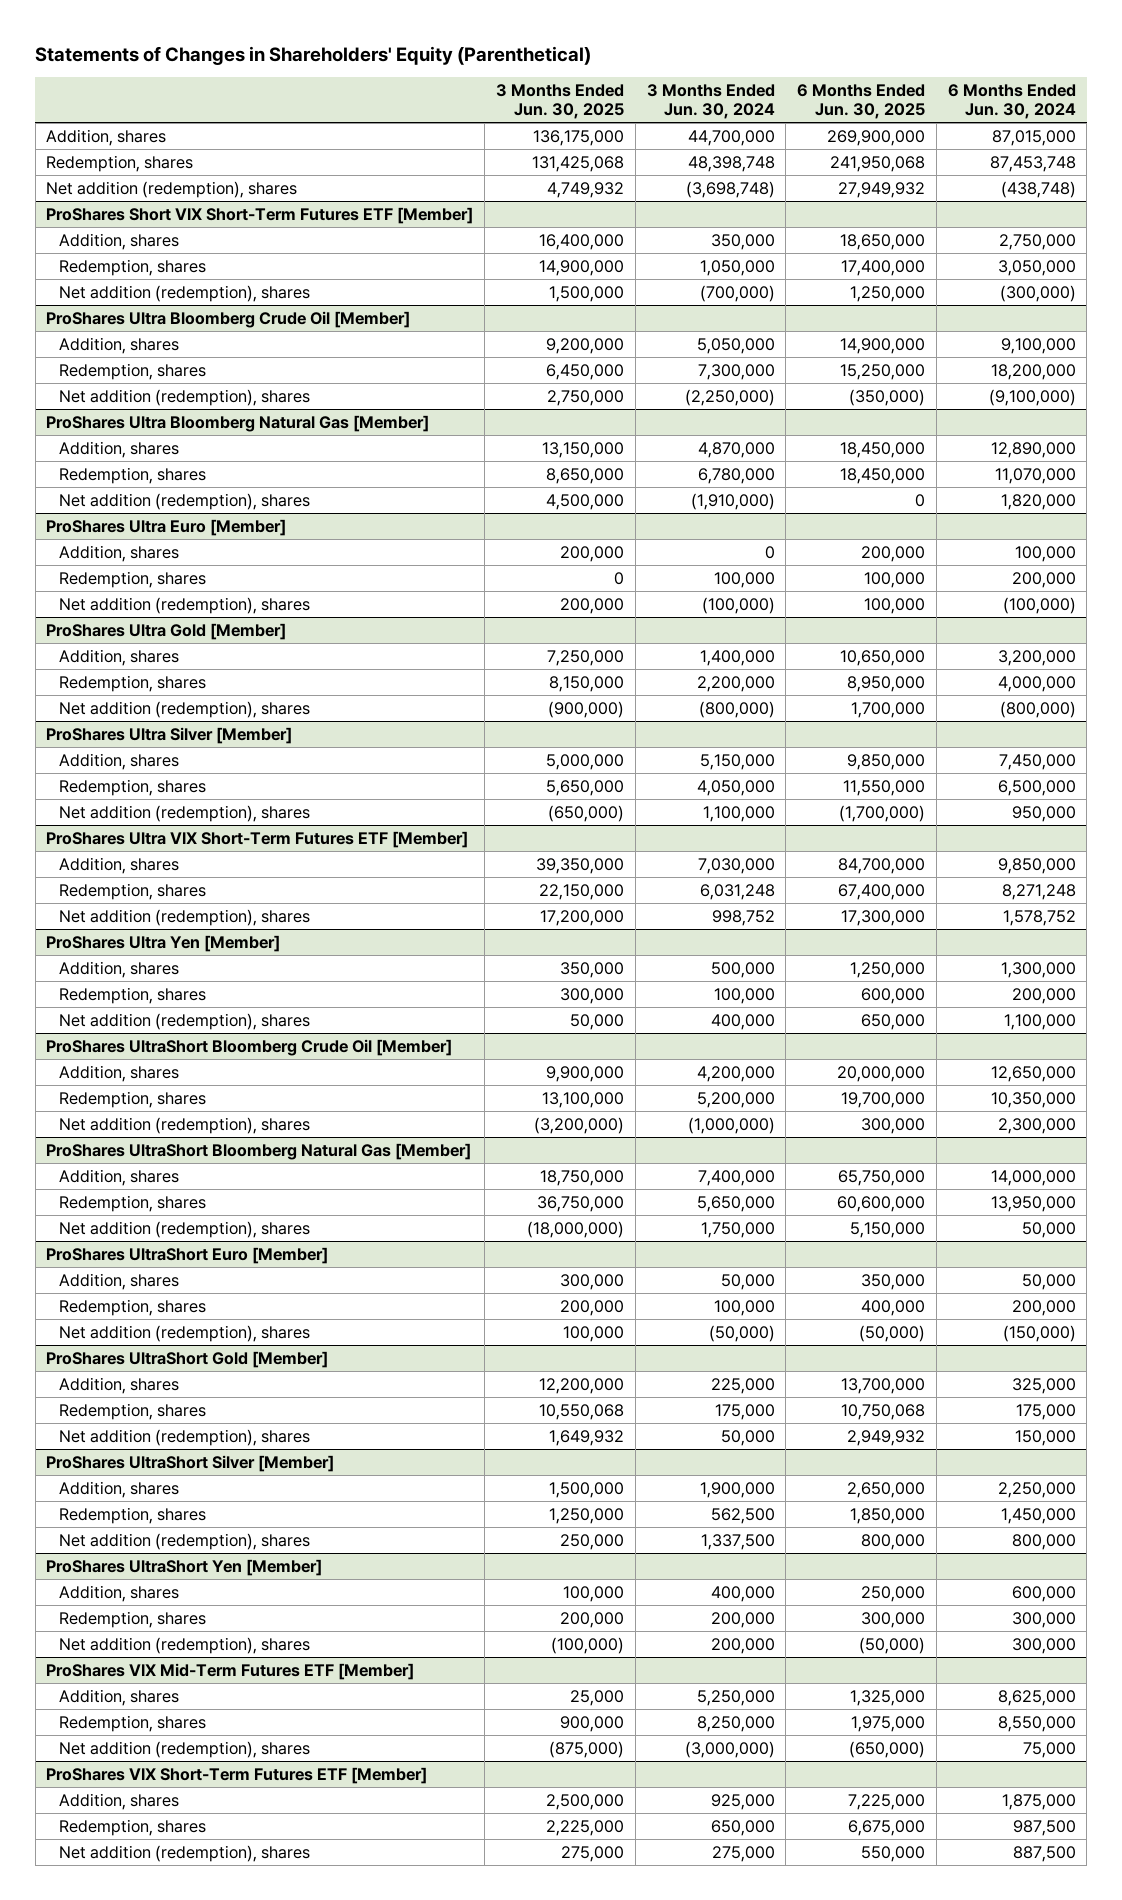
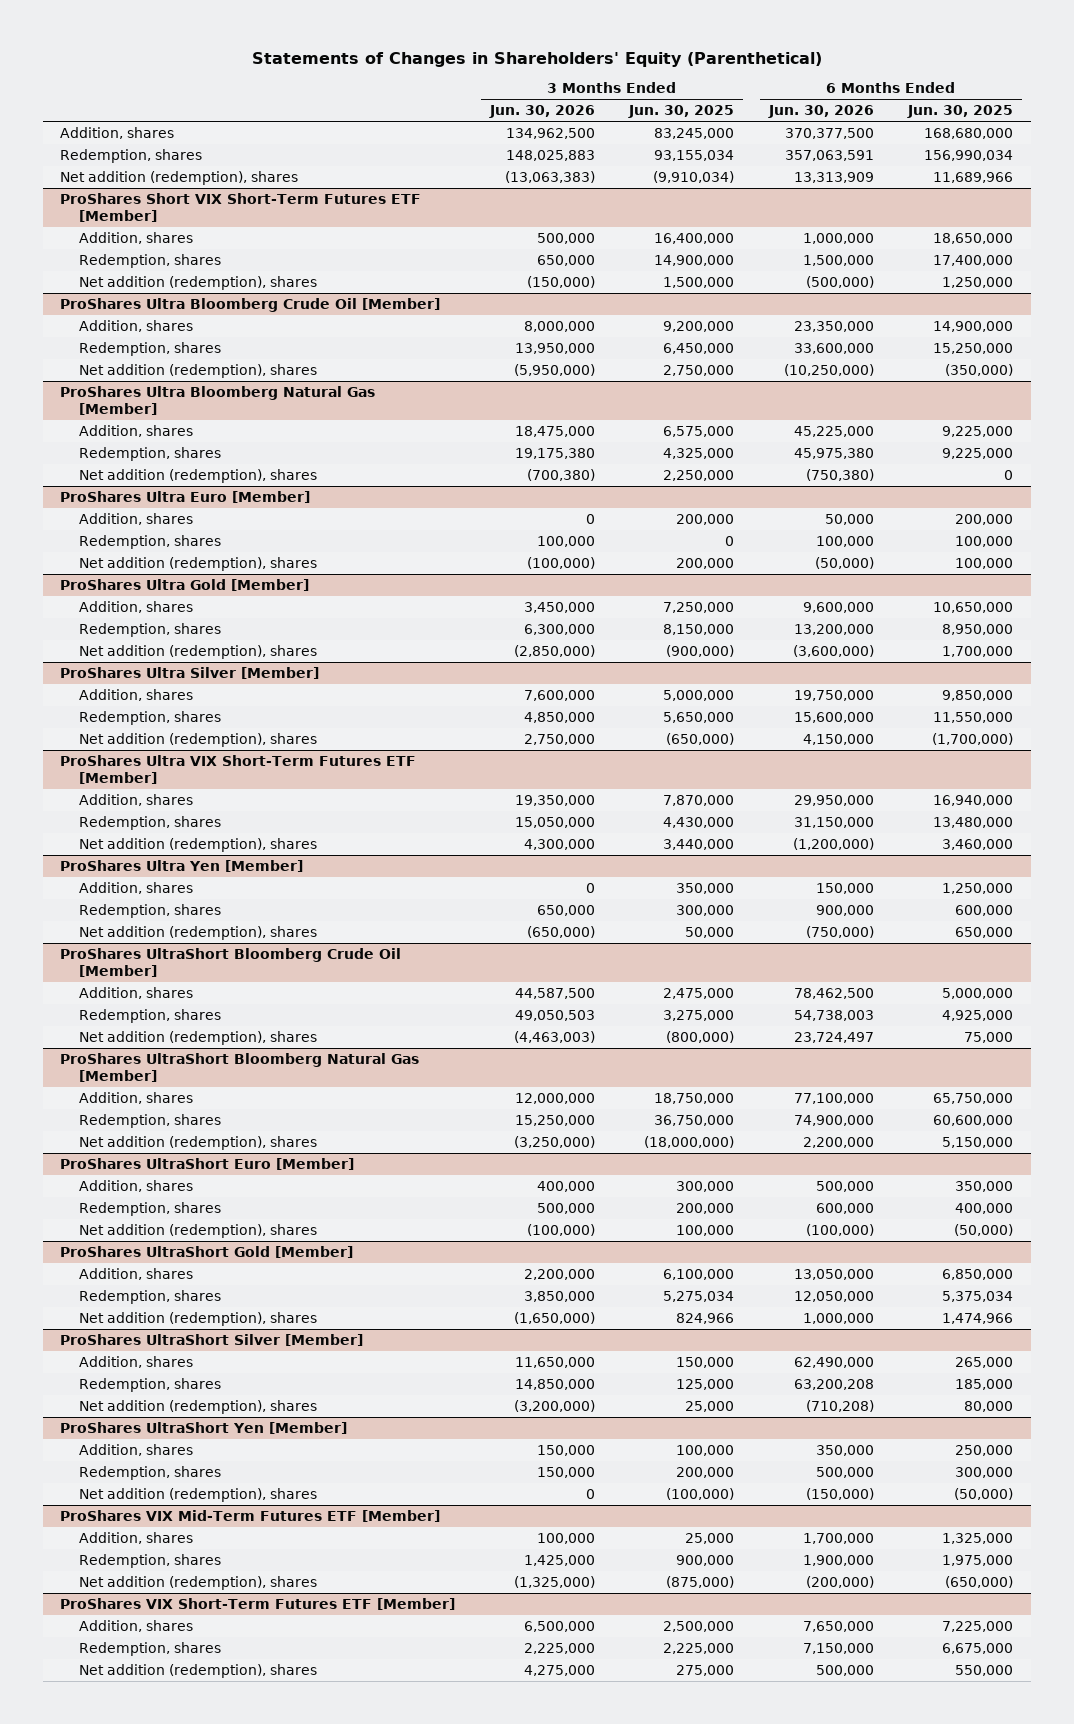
[646,83,775,120] 3 Months Ended Jun. 30, 2024 -> none
[947,83,1076,120] 6 Months Ended Jun. 30, 2024 -> none
none -> [488,105,595,119] Jun. 30, 2026
none -> [767,105,874,119] Jun. 30, 2026
[532,129,624,146] 136,175,000 -> [654,127,735,139] 83,245,000
[827,129,926,146] 269,900,000 -> [924,127,1014,139] 168,680,000
[531,155,624,172] 131,425,068 -> [654,149,735,161] 93,155,034
[830,155,926,172] 241,950,068 -> [924,149,1014,161] 156,990,034
[546,181,624,198] 4,749,932 -> [653,170,735,183] (9,910,034)
[838,181,926,198] 27,949,932 -> [933,171,1014,183] 11,689,966
[541,441,624,458] 13,150,000 -> [663,425,735,437] 6,575,000
[840,441,926,458] 18,450,000 -> [942,425,1014,437] 9,225,000
[545,467,624,484] 8,650,000 -> [663,447,735,459] 4,325,000
[840,467,926,484] 18,450,000 -> [942,447,1014,459] 9,225,000
[545,493,624,510] 4,500,000 -> [663,469,735,481] 2,250,000
[535,857,624,874] 39,350,000 -> [663,794,735,806] 7,870,000
[838,857,926,874] 84,700,000 -> [933,794,1014,806] 16,940,000
[538,883,624,900] 22,150,000 -> [663,816,735,828] 4,430,000
[838,883,926,900] 67,400,000 -> [933,816,1014,828] 13,480,000
[539,909,624,926] 17,200,000 -> [663,838,735,850] 3,440,000
[841,909,926,926] 17,300,000 -> [942,838,1014,850] 3,460,000
[545,1065,624,1082] 9,900,000 -> [663,987,735,999] 2,475,000
[837,1065,926,1082] 20,000,000 -> [942,987,1014,999] 5,000,000
[541,1091,624,1108] 13,100,000 -> [663,1009,735,1021] 3,275,000
[841,1091,926,1108] 19,700,000 -> [942,1009,1014,1021] 4,925,000
[533,1116,624,1134] (3,200,000) -> [666,1030,735,1043] (800,000)
[861,1117,926,1134] 300,000 -> [964,1031,1014,1043] 75,000
[538,1377,624,1394] 12,200,000 -> [663,1268,735,1280] 6,100,000
[841,1377,926,1394] 13,700,000 -> [942,1268,1014,1280] 6,850,000
[538,1403,624,1420] 10,550,068 -> [663,1290,735,1302] 5,275,034
[841,1403,926,1420] 10,750,068 -> [942,1290,1014,1302] 5,375,034
[548,1429,624,1446] 1,649,932 -> [676,1312,735,1324] 824,966
[847,1429,926,1446] 2,949,932 -> [942,1312,1014,1324] 1,474,966
[548,1481,624,1498] 1,500,000 -> [676,1356,735,1368] 150,000
[847,1481,926,1498] 2,650,000 -> [955,1356,1014,1368] 265,000
[548,1507,624,1524] 1,250,000 -> [676,1378,735,1390] 125,000
[850,1507,926,1524] 1,850,000 -> [955,1378,1014,1390] 185,000
[559,1533,624,1550] 250,000 -> [685,1400,735,1412] 25,000
[861,1533,926,1550] 800,000 -> [964,1400,1014,1412] 80,000

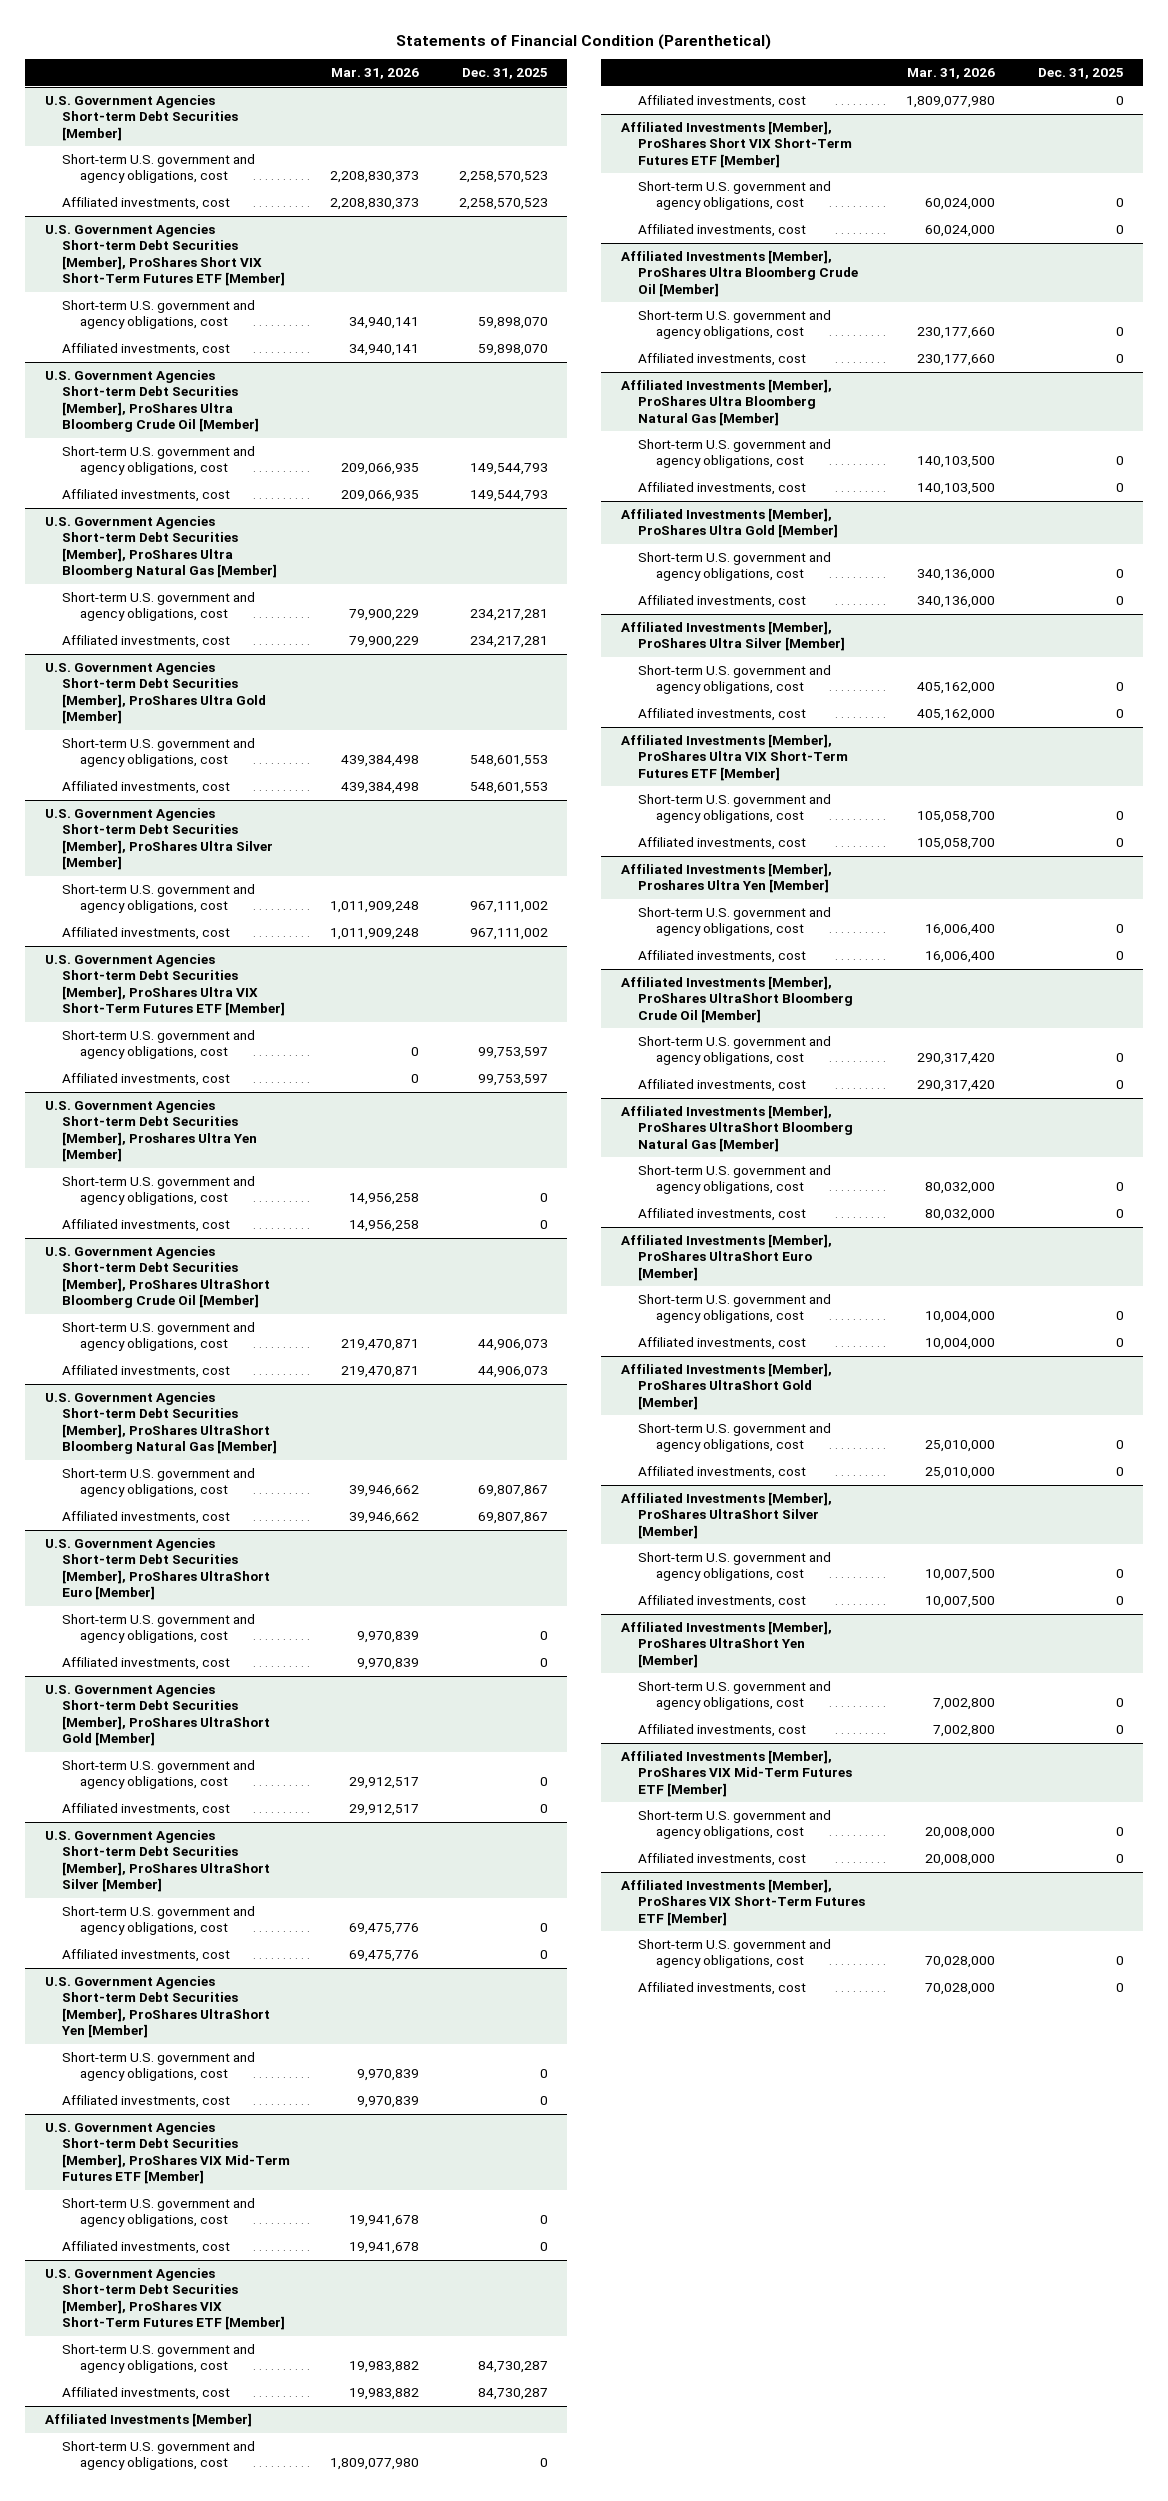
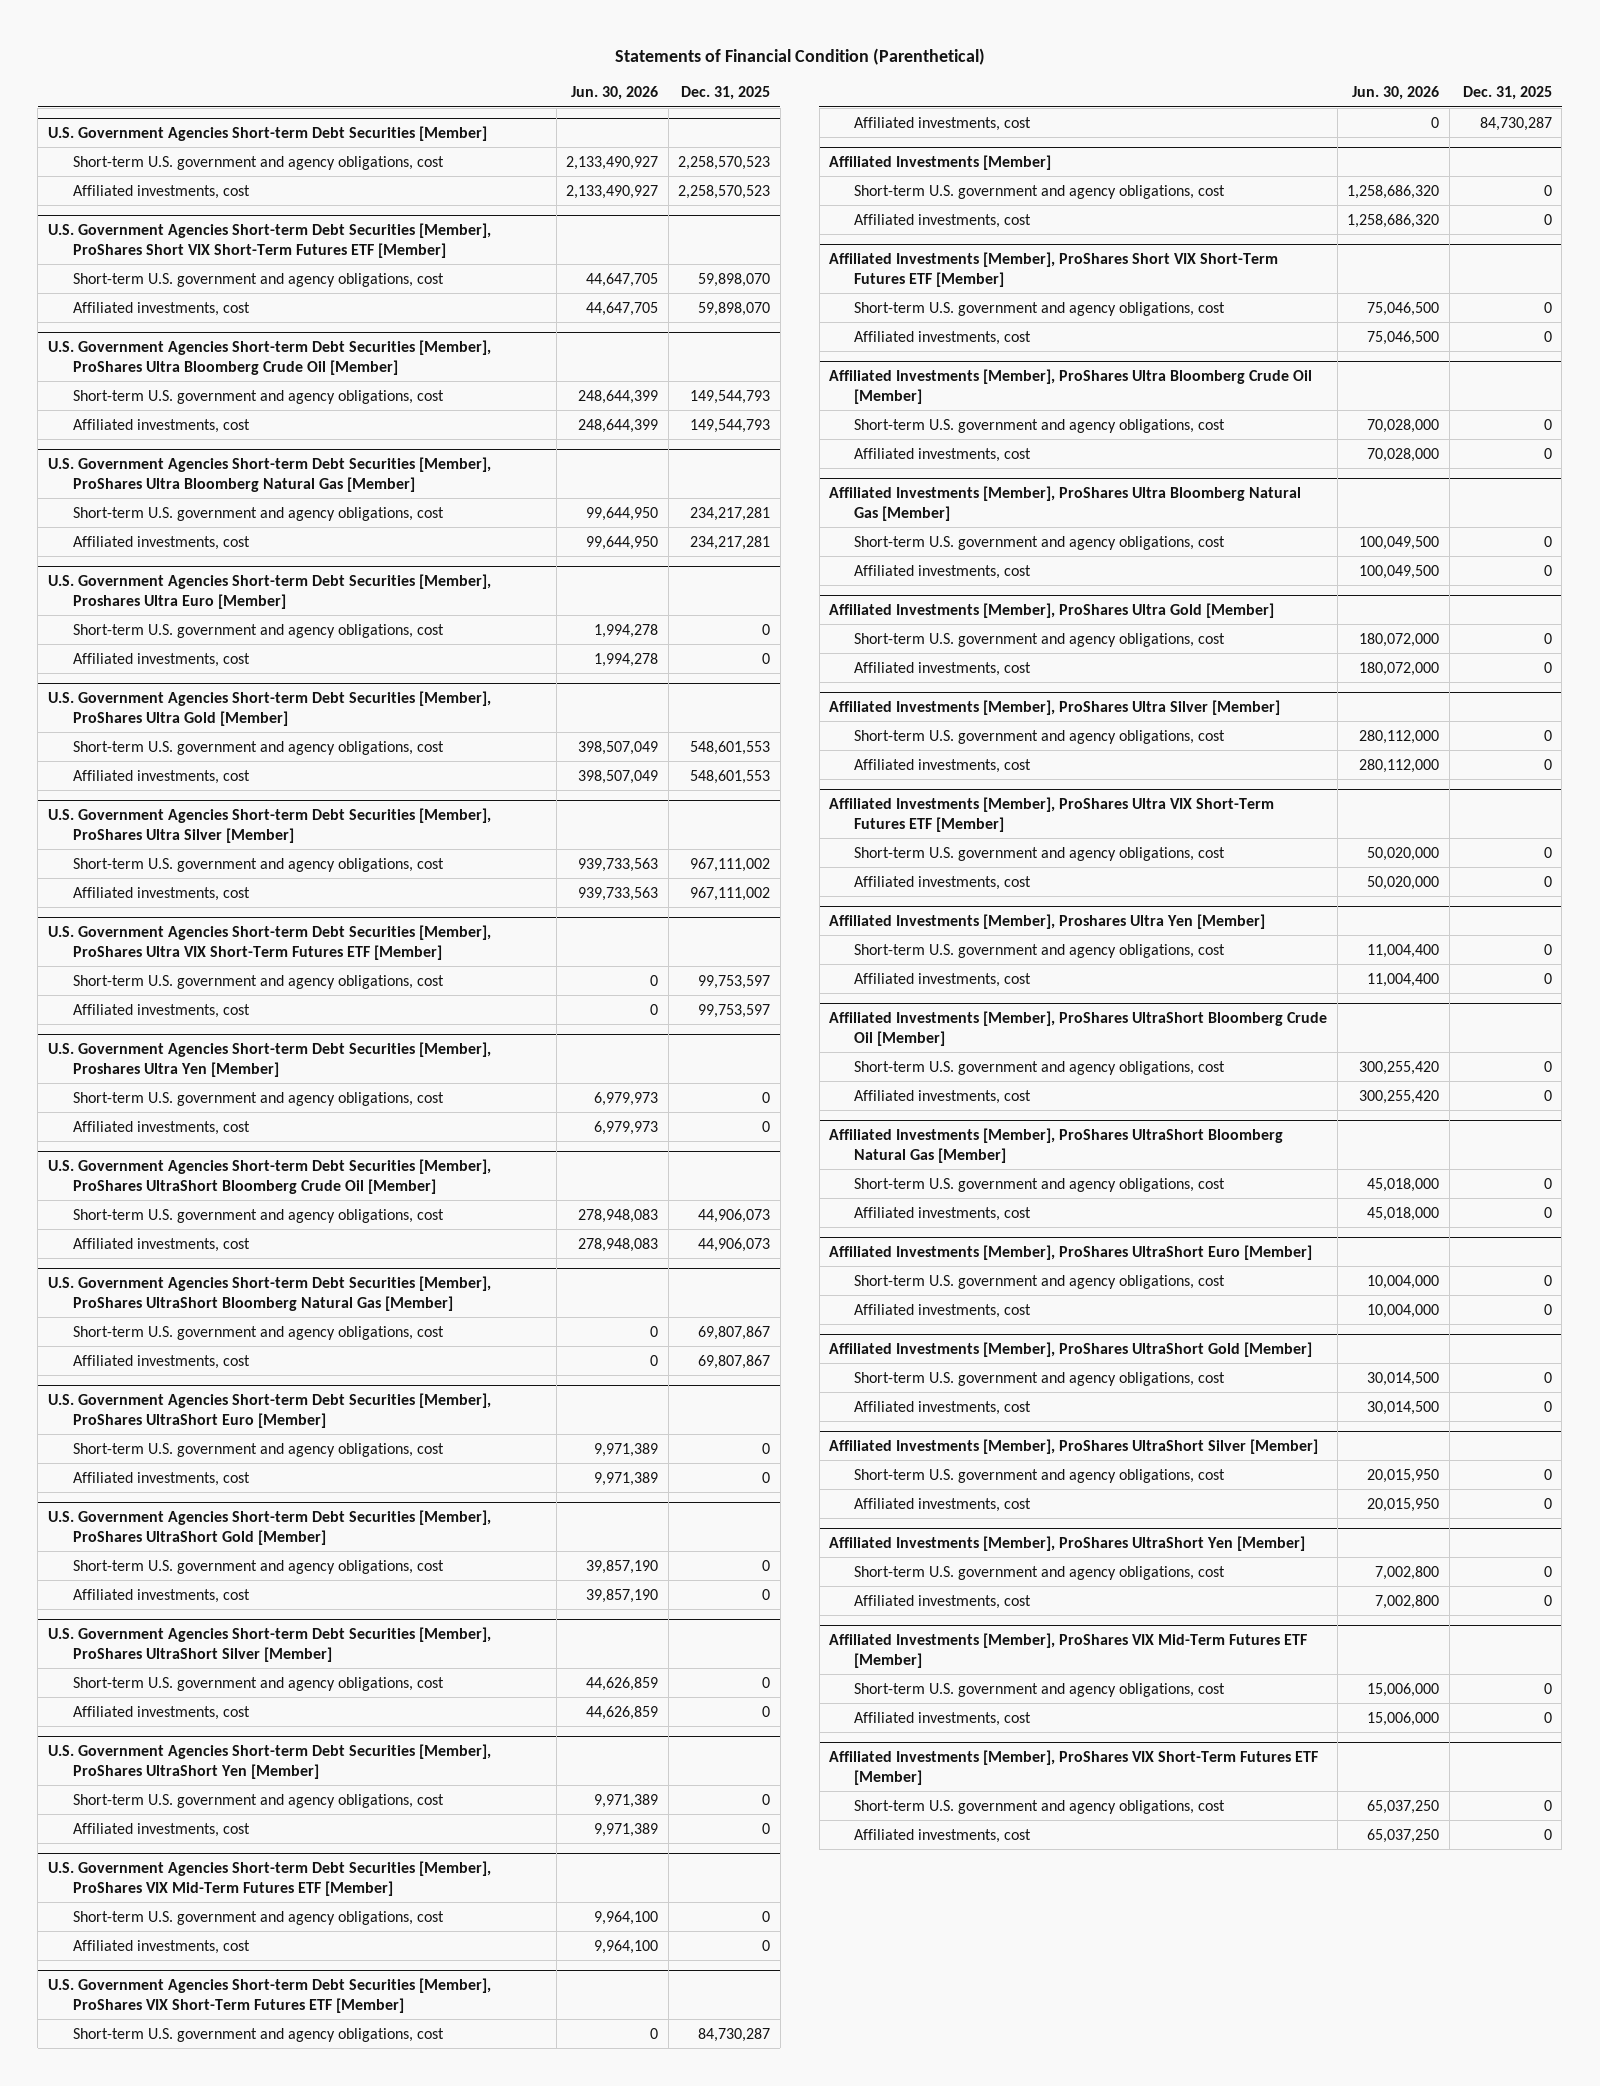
[331,68,420,80] Mar. 31, 2026 -> none
none -> [571,86,659,101] Jun. 30, 2026
none -> [48,573,492,609] U.S. Government Agencies Short-term Debt Securities [Member], Proshares Ultra Euro [Member]
none -> [72,623,444,638] Short-term U.S. government and agency obligations, cost
none -> [72,652,250,667] Affiliated investments, cost

